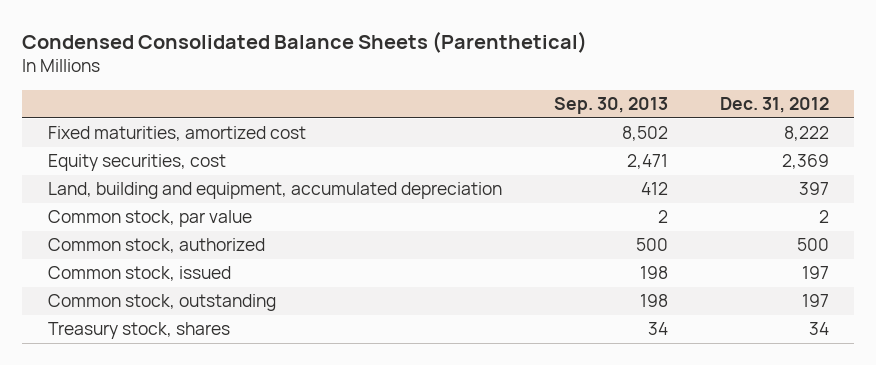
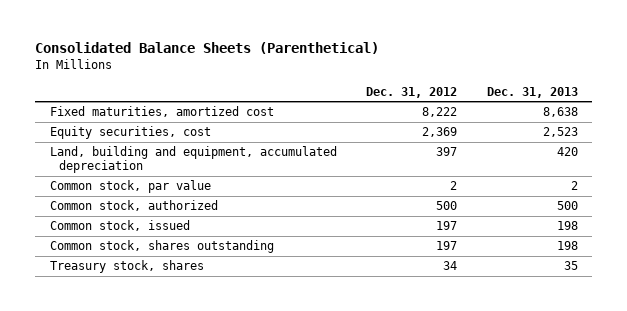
[21,30,587,53] Condensed Consolidated Balance Sheets (Parenthetical) -> [34,42,379,55] Consolidated Balance Sheets (Parenthetical)
[553,97,668,115] Sep. 30, 2013 -> none
none -> [486,86,578,98] Dec. 31, 2013
[47,294,276,312] Common stock, outstanding -> [49,240,274,254] Common stock, shares outstanding

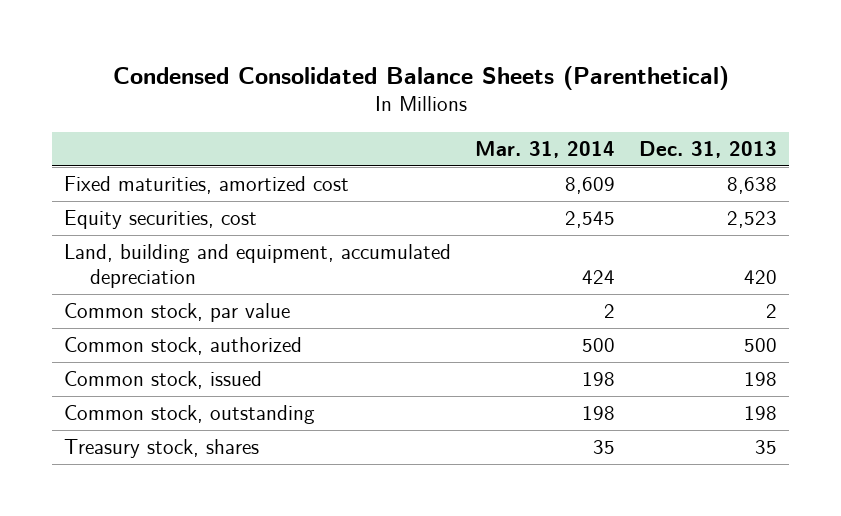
[34,42,379,55] Consolidated Balance Sheets (Parenthetical) -> [112,65,729,90] Condensed Consolidated Balance Sheets (Parenthetical)
[366,86,458,98] Dec. 31, 2012 -> none
none -> [475,140,616,158] Mar. 31, 2014
[49,240,274,254] Common stock, shares outstanding -> [63,405,315,425] Common stock, outstanding

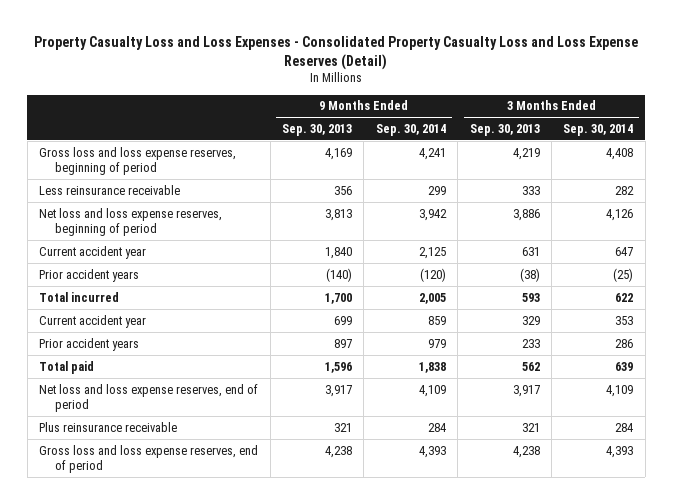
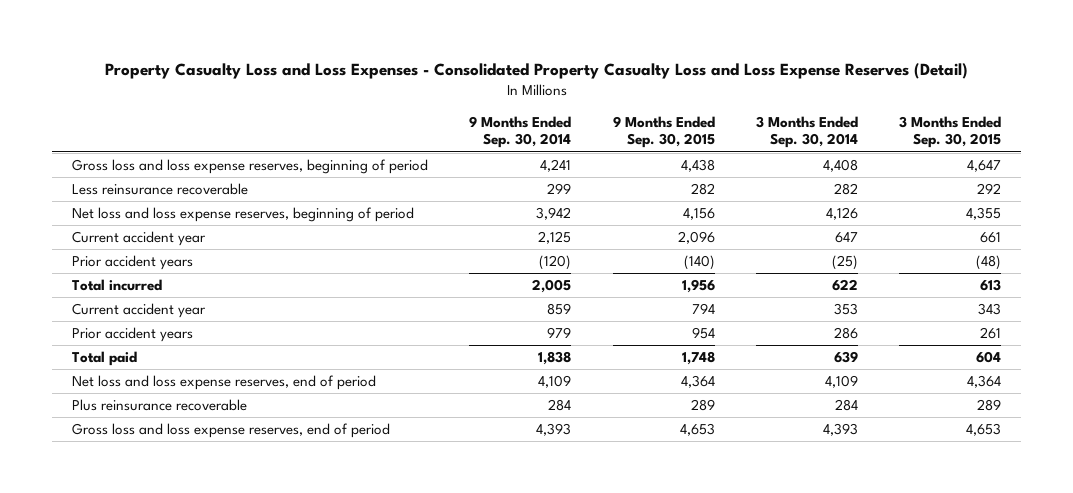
[282,124,353,137] Sep. 30, 2013 -> none
[469,124,540,137] Sep. 30, 2013 -> none
none -> [612,115,715,149] 9 Months Ended Sep. 30, 2015
none -> [898,115,1001,149] 3 Months Ended Sep. 30, 2015
[39,184,181,195] Less reinsurance receivable -> [72,182,249,195] Less reinsurance recoverable
[39,421,178,432] Plus reinsurance receivable -> [72,398,248,411] Plus reinsurance recoverable

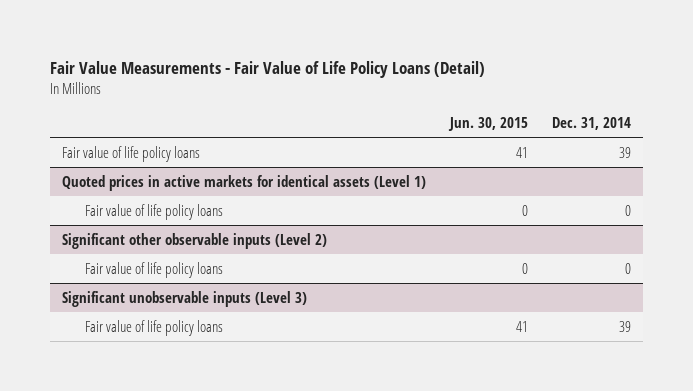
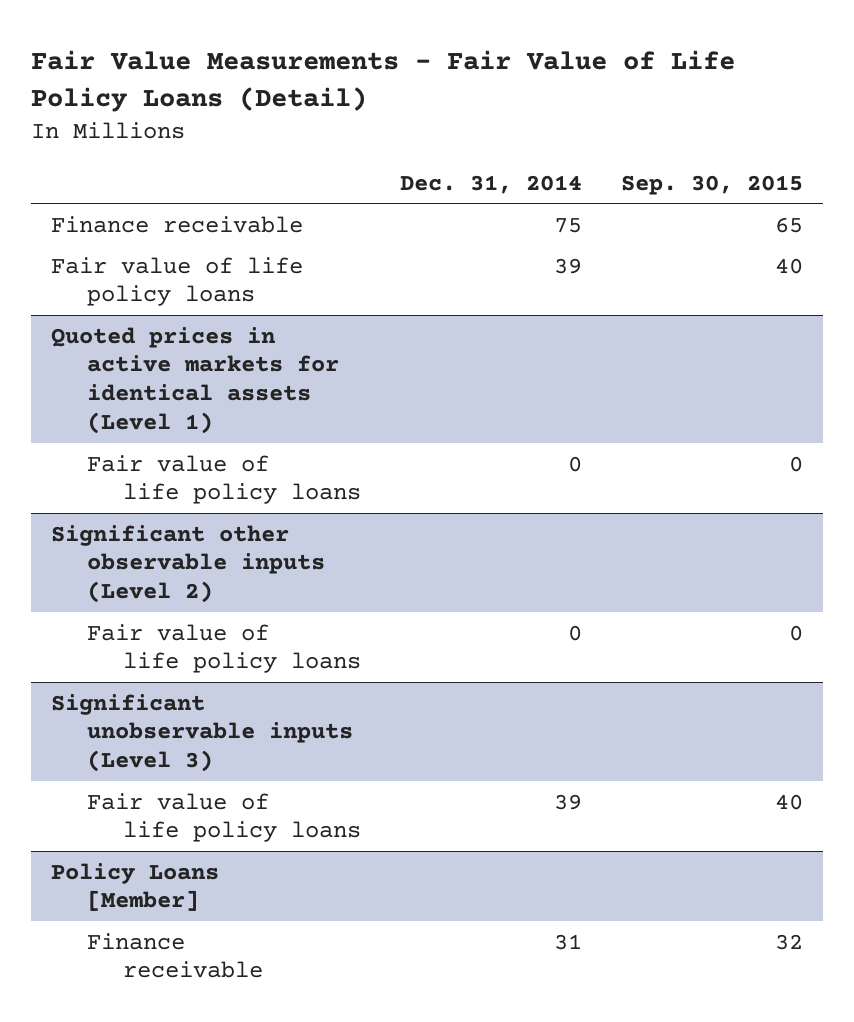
[447,117,528,132] Jun. 30, 2015 -> none
none -> [621,174,804,195] Sep. 30, 2015
none -> [50,215,303,233] Finance receivable
none -> [50,862,219,912] Policy Loans [Member]
none -> [87,932,264,979] Finance receivable

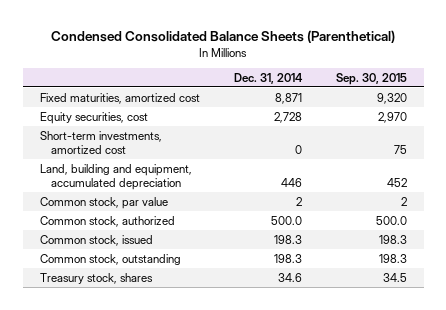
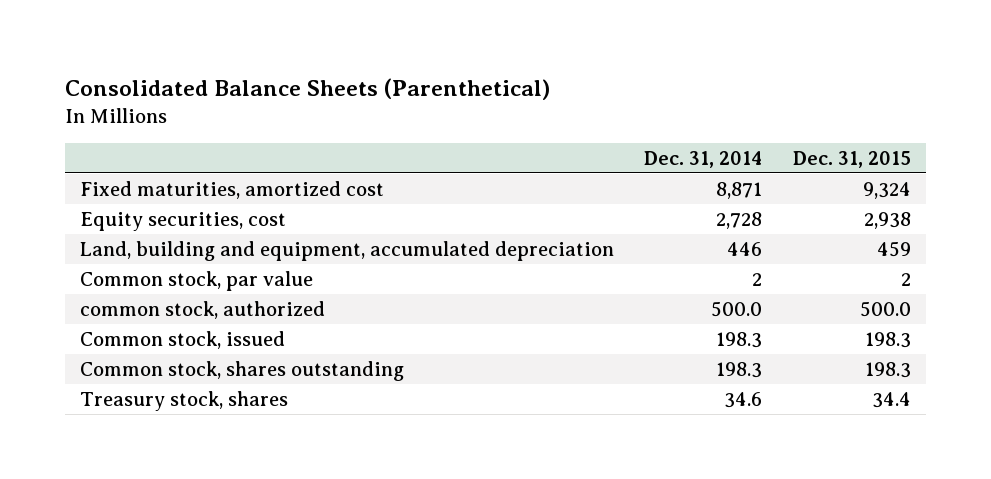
[51,29,396,43] Condensed Consolidated Balance Sheets (Parenthetical) -> [64,78,550,101] Consolidated Balance Sheets (Parenthetical)
[335,72,407,85] Sep. 30, 2015 -> none
none -> [792,150,911,168] Dec. 31, 2015
[39,130,162,154] Short-term investments, amortized cost -> none
[39,215,175,227] Common stock, authorized -> [80,300,326,319] common stock, authorized
[39,253,181,265] Common stock, outstanding -> [80,360,405,381] Common stock, shares outstanding

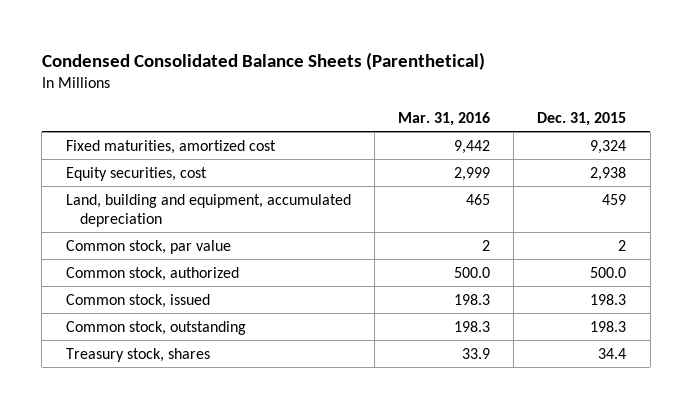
[64,78,550,101] Consolidated Balance Sheets (Parenthetical) -> [41,51,485,70] Condensed Consolidated Balance Sheets (Parenthetical)
[644,150,763,168] Dec. 31, 2014 -> none
none -> [398,111,491,126] Mar. 31, 2016
[80,300,326,319] common stock, authorized -> [65,266,239,281] Common stock, authorized
[80,360,405,381] Common stock, shares outstanding -> [65,320,246,335] Common stock, outstanding

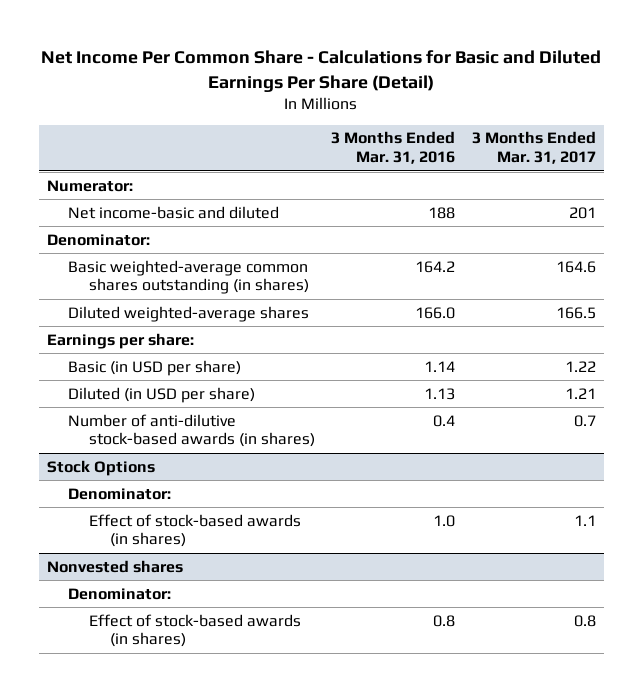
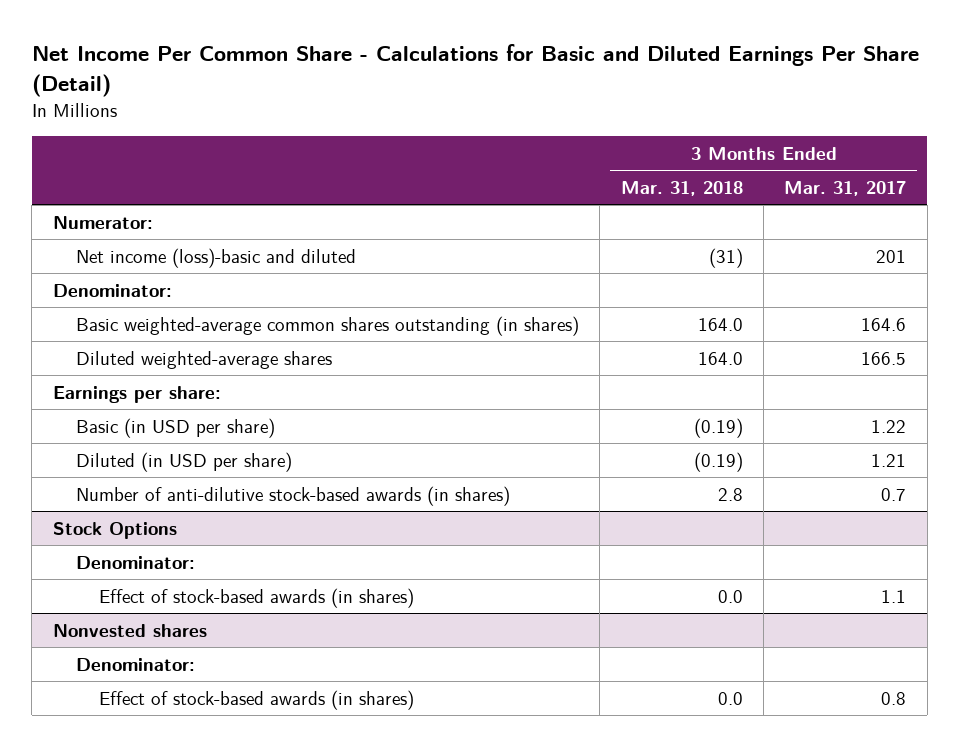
[331,131,456,164] 3 Months Ended Mar. 31, 2016 -> none
none -> [620,180,743,196] Mar. 31, 2018
[67,205,279,219] Net income-basic and diluted -> [75,247,356,268] Net income (loss)-basic and diluted

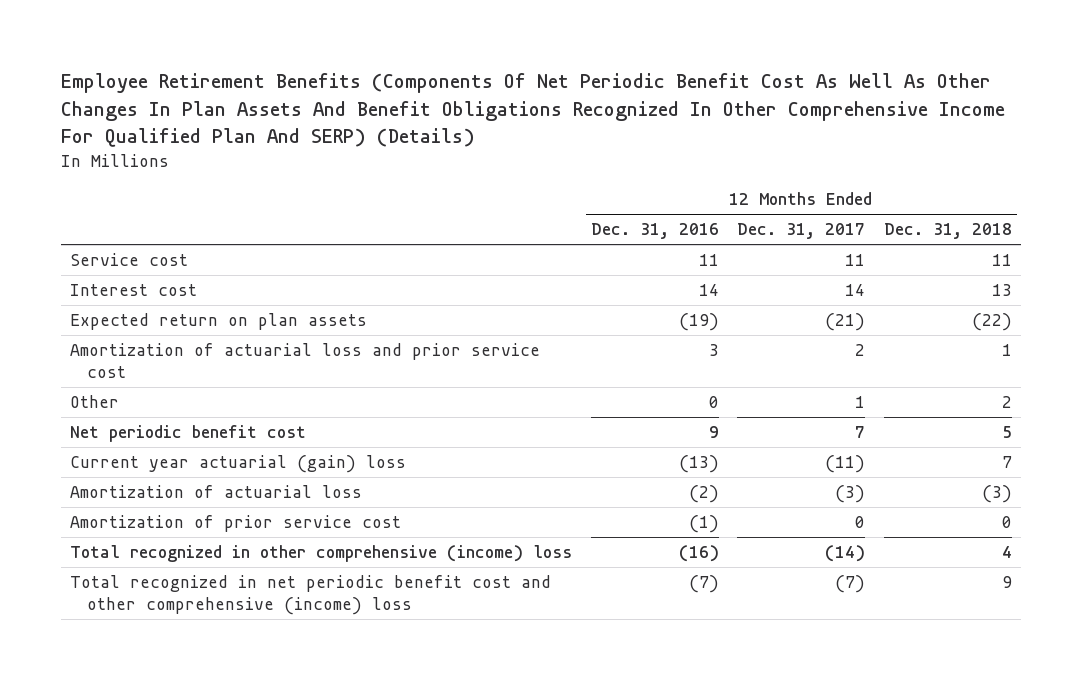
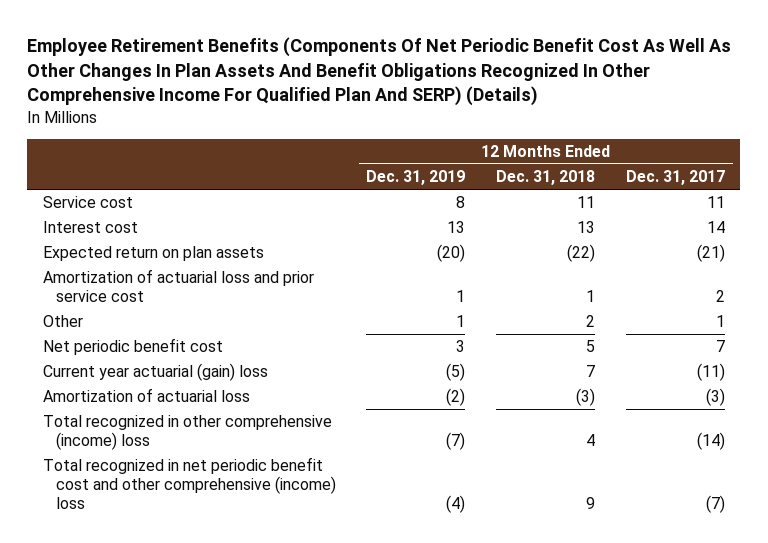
[590,223,719,240] Dec. 31, 2016 -> none
none -> [366,170,466,186] Dec. 31, 2019
[70,515,402,533] Amortization of prior service cost -> none

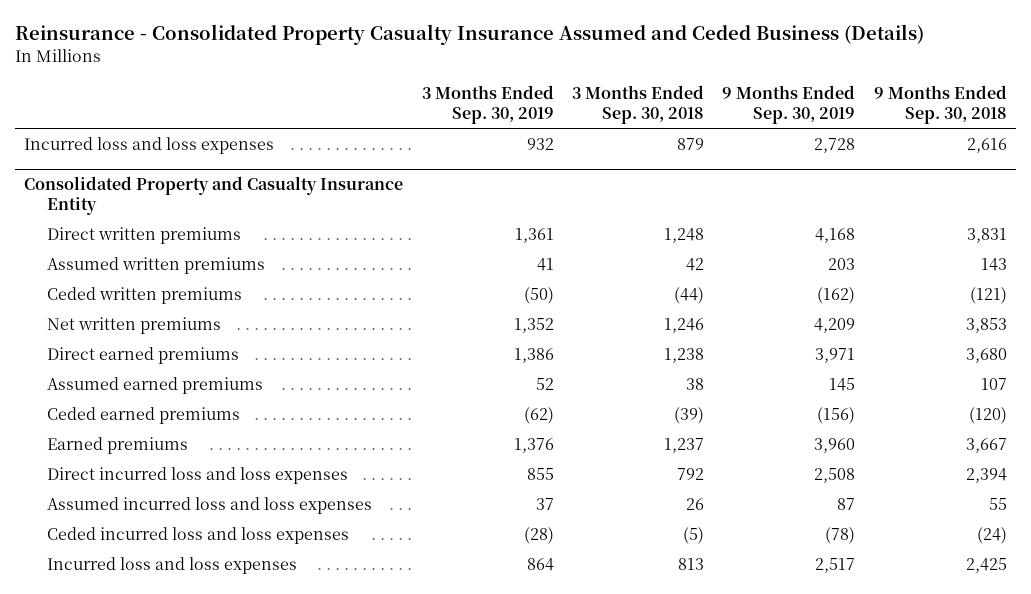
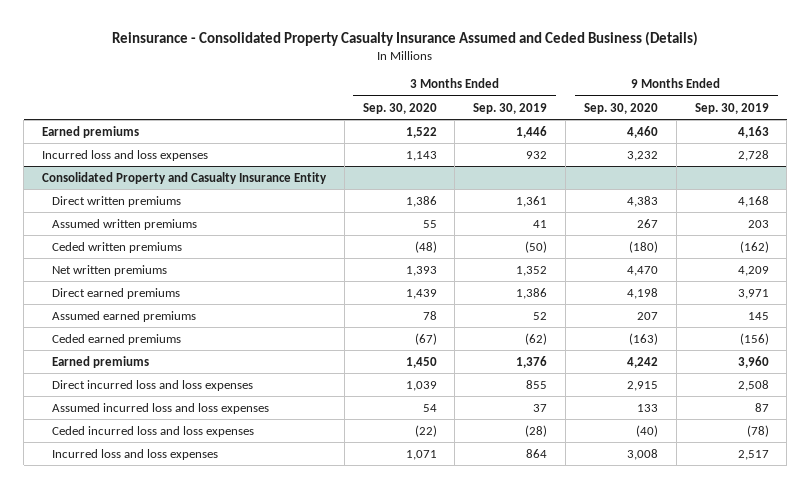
[571,85,704,125] 3 Months Ended Sep. 30, 2018 -> none
[873,85,1007,125] 9 Months Ended Sep. 30, 2018 -> none
none -> [362,102,437,114] Sep. 30, 2020
none -> [583,102,658,114] Sep. 30, 2020
none -> [41,125,139,138] Earned premiums

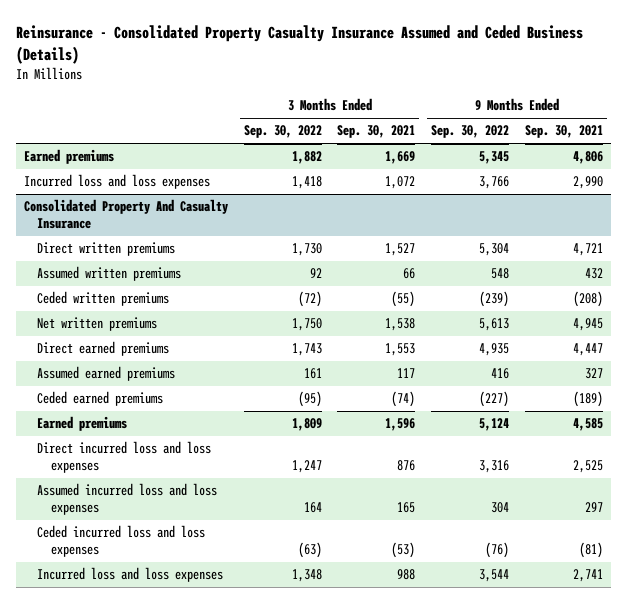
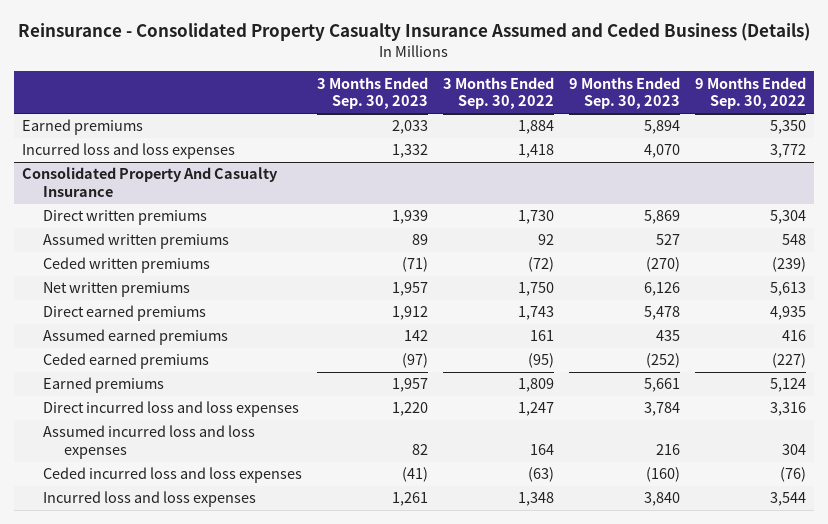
[337,125,416,139] Sep. 30, 2021 -> none
[525,125,604,139] Sep. 30, 2021 -> none
none -> [317,76,429,110] 3 Months Ended Sep. 30, 2023
none -> [569,76,681,110] 9 Months Ended Sep. 30, 2023
[291,151,322,165] 1,882 -> [518,120,555,135] 1,884
[479,151,510,165] 5,345 -> [770,120,807,135] 5,350
[479,176,510,190] 3,766 -> [770,144,807,159] 3,772

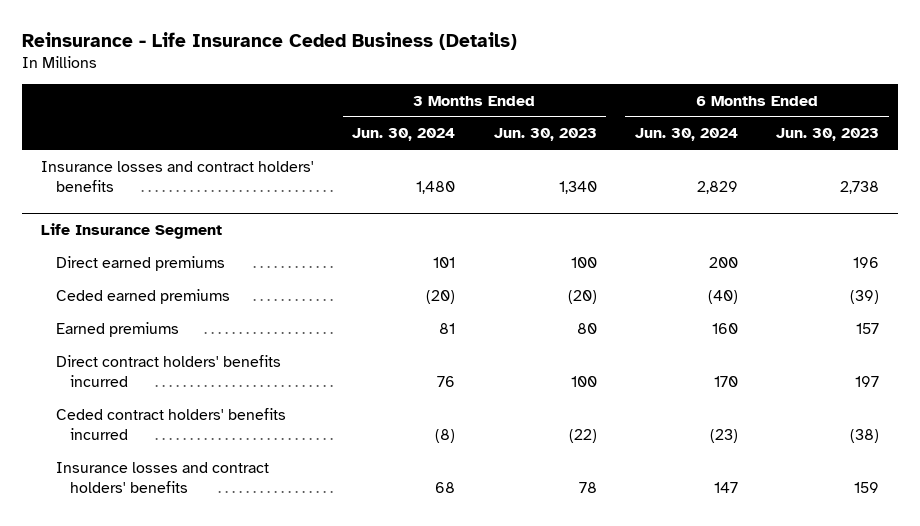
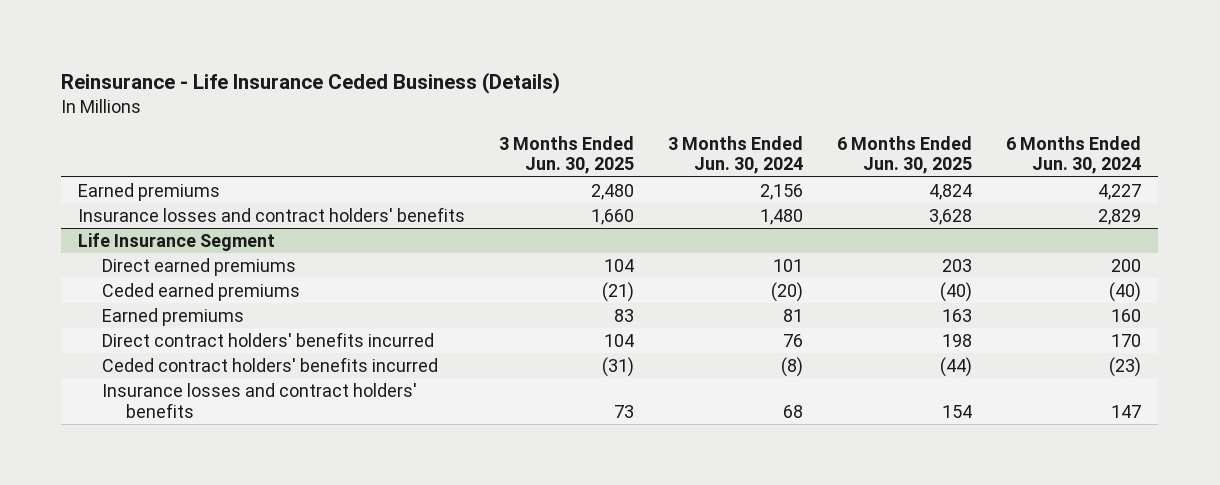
[493,128,597,142] Jun. 30, 2023 -> none
[776,128,880,142] Jun. 30, 2023 -> none
none -> [499,135,635,175] 3 Months Ended Jun. 30, 2025
none -> [837,135,973,175] 6 Months Ended Jun. 30, 2025
none -> [78,183,221,202] Earned premiums

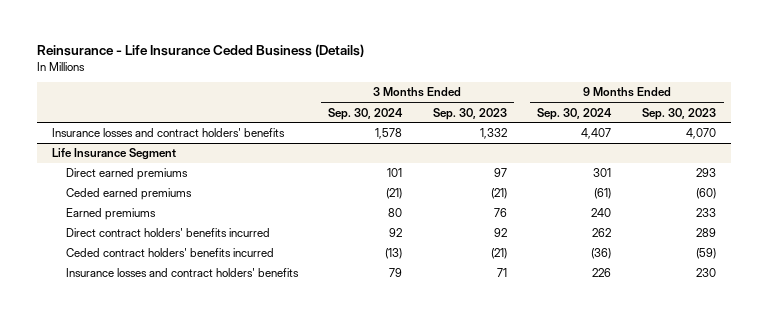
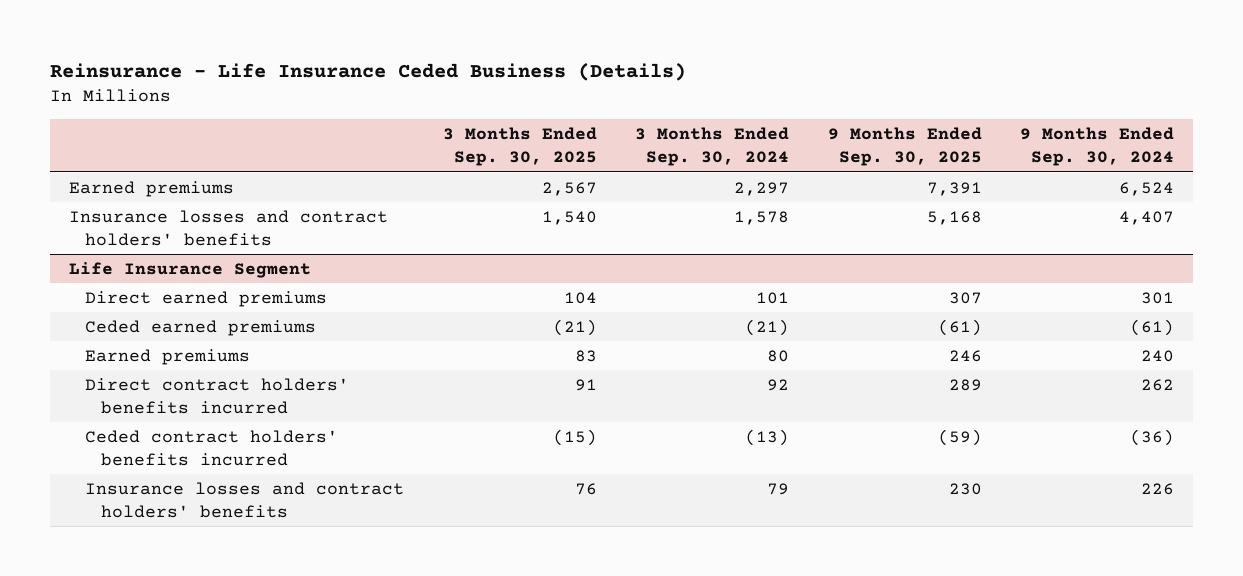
[432,107,507,120] Sep. 30, 2023 -> none
[642,107,717,120] Sep. 30, 2023 -> none
none -> [442,127,597,167] 3 Months Ended Sep. 30, 2025
none -> [827,127,982,167] 9 Months Ended Sep. 30, 2025
none -> [68,180,234,197] Earned premiums

